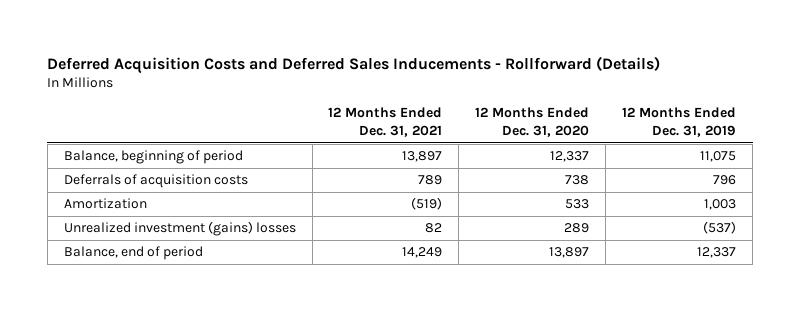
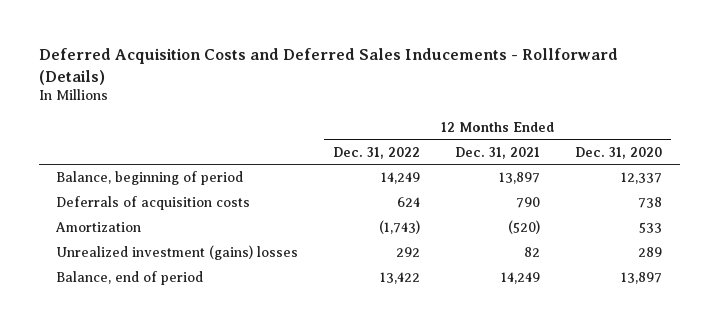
[622,107,737,138] 12 Months Ended Dec. 31, 2019 -> none
none -> [333,146,421,159] Dec. 31, 2022
[418,175,443,186] 789 -> [516,197,541,209] 790
[411,197,443,211] (519) -> [508,220,541,235] (520)

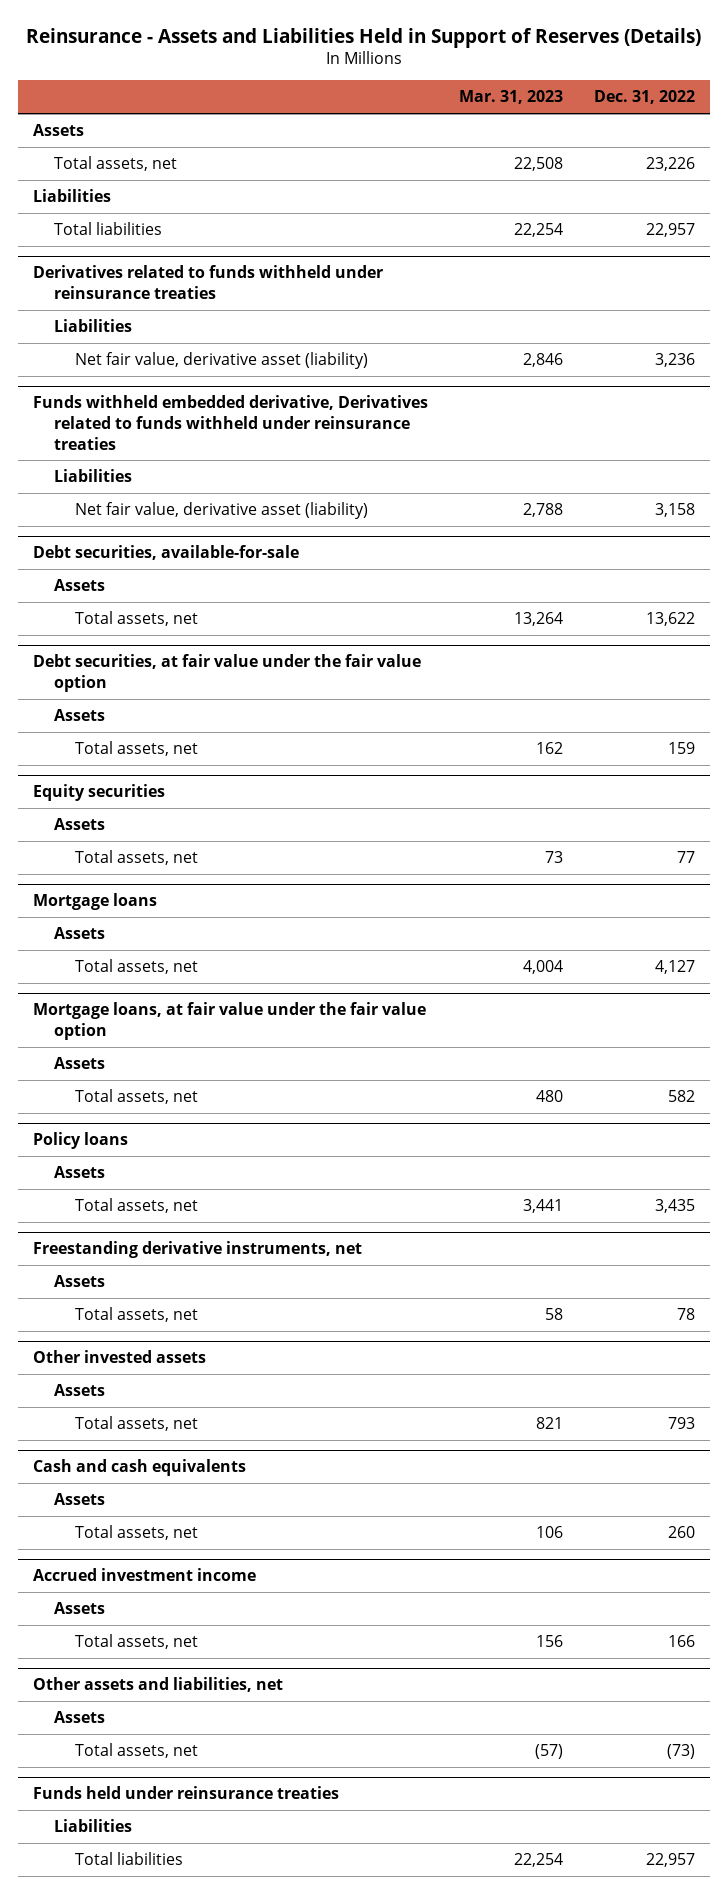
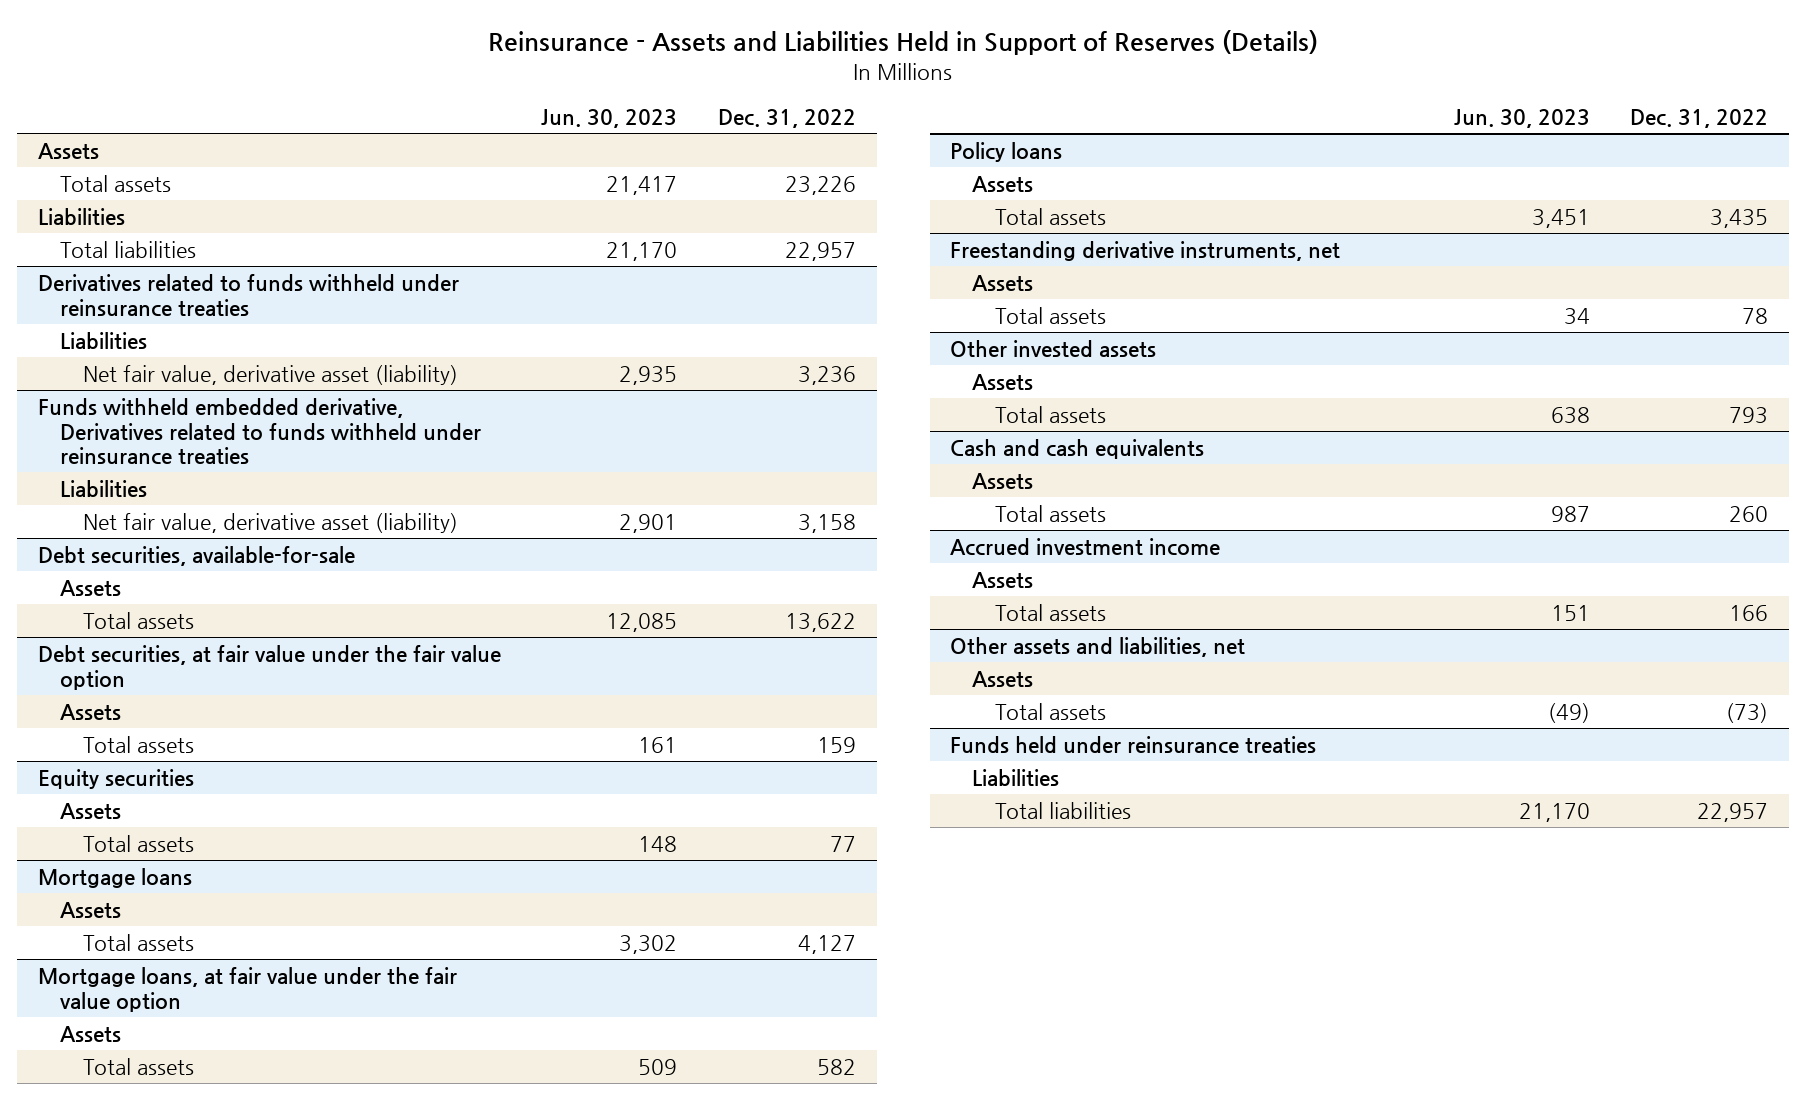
[459,90,564,105] Mar. 31, 2023 -> none
none -> [541,109,678,129] Jun. 30, 2023
[54,156,178,172] Total assets, net -> [60,174,172,192] Total assets
[75,611,199,627] Total assets, net -> [82,611,194,629] Total assets
[75,741,199,757] Total assets, net -> [82,735,194,753] Total assets
[75,850,199,866] Total assets, net -> [82,834,194,852] Total assets
[75,959,199,975] Total assets, net -> [82,933,194,951] Total assets
[75,1089,199,1105] Total assets, net -> [82,1057,194,1075] Total assets
[75,1198,199,1214] Total assets, net -> [994,207,1106,225] Total assets
[75,1307,199,1323] Total assets, net -> [994,306,1106,324] Total assets
[75,1416,199,1432] Total assets, net -> [994,405,1106,423] Total assets
[75,1525,199,1541] Total assets, net -> [994,504,1106,522] Total assets
[75,1634,199,1650] Total assets, net -> [994,603,1106,621] Total assets
[75,1743,199,1759] Total assets, net -> [994,702,1106,720] Total assets

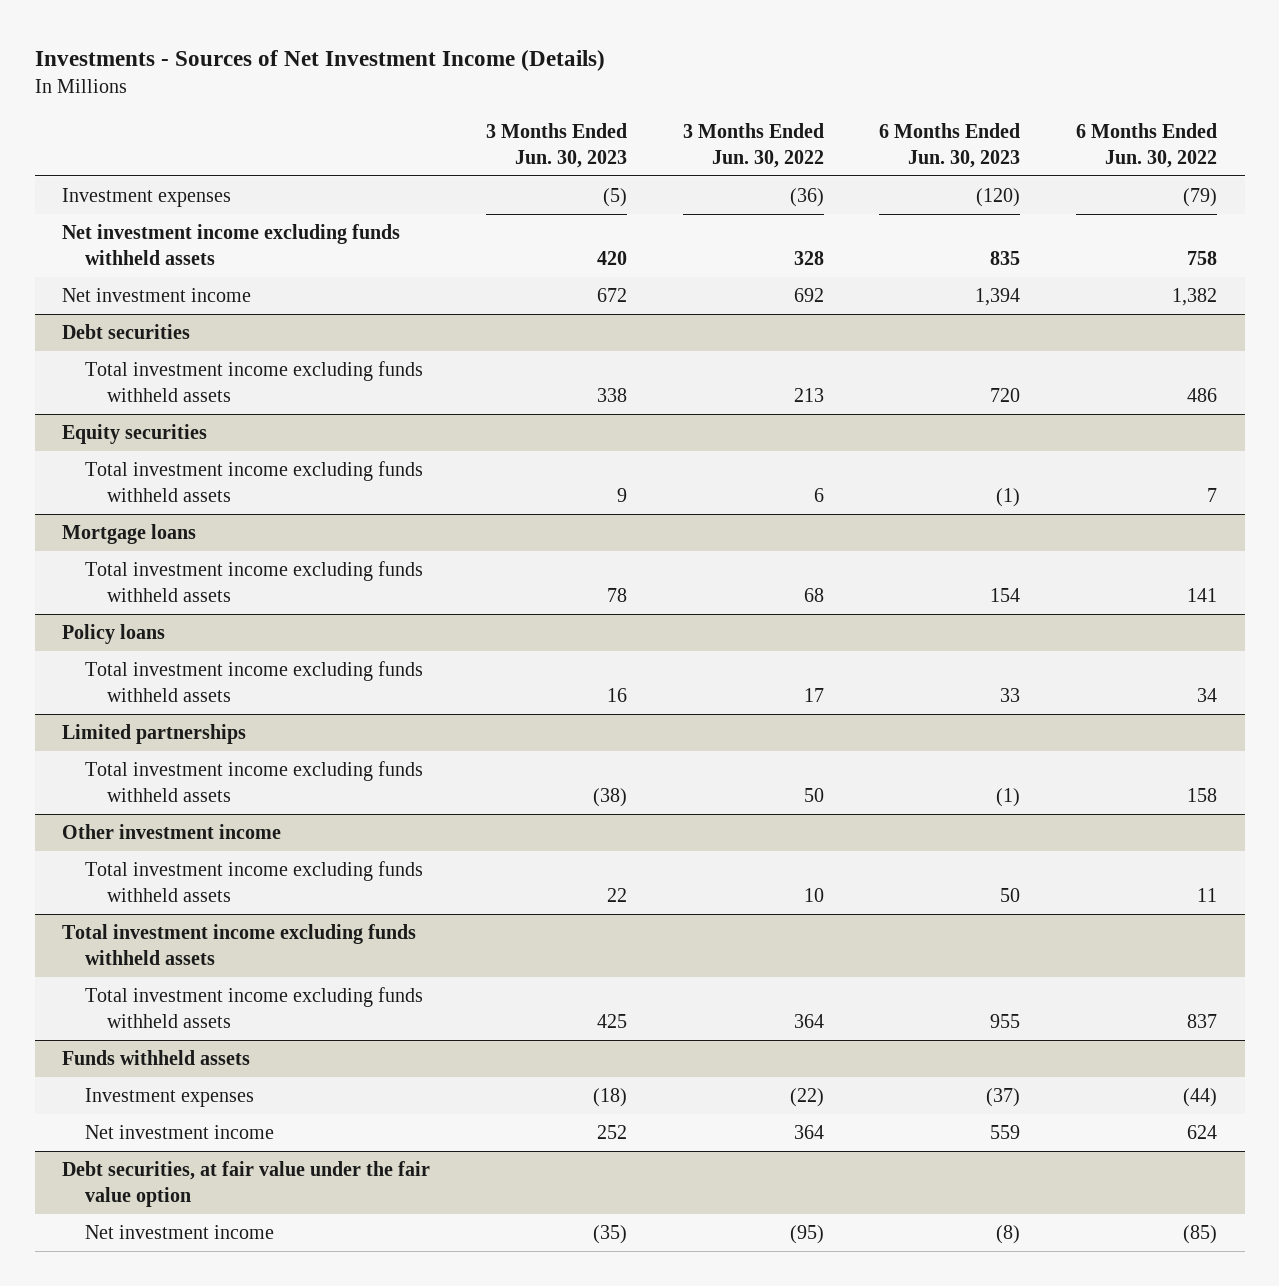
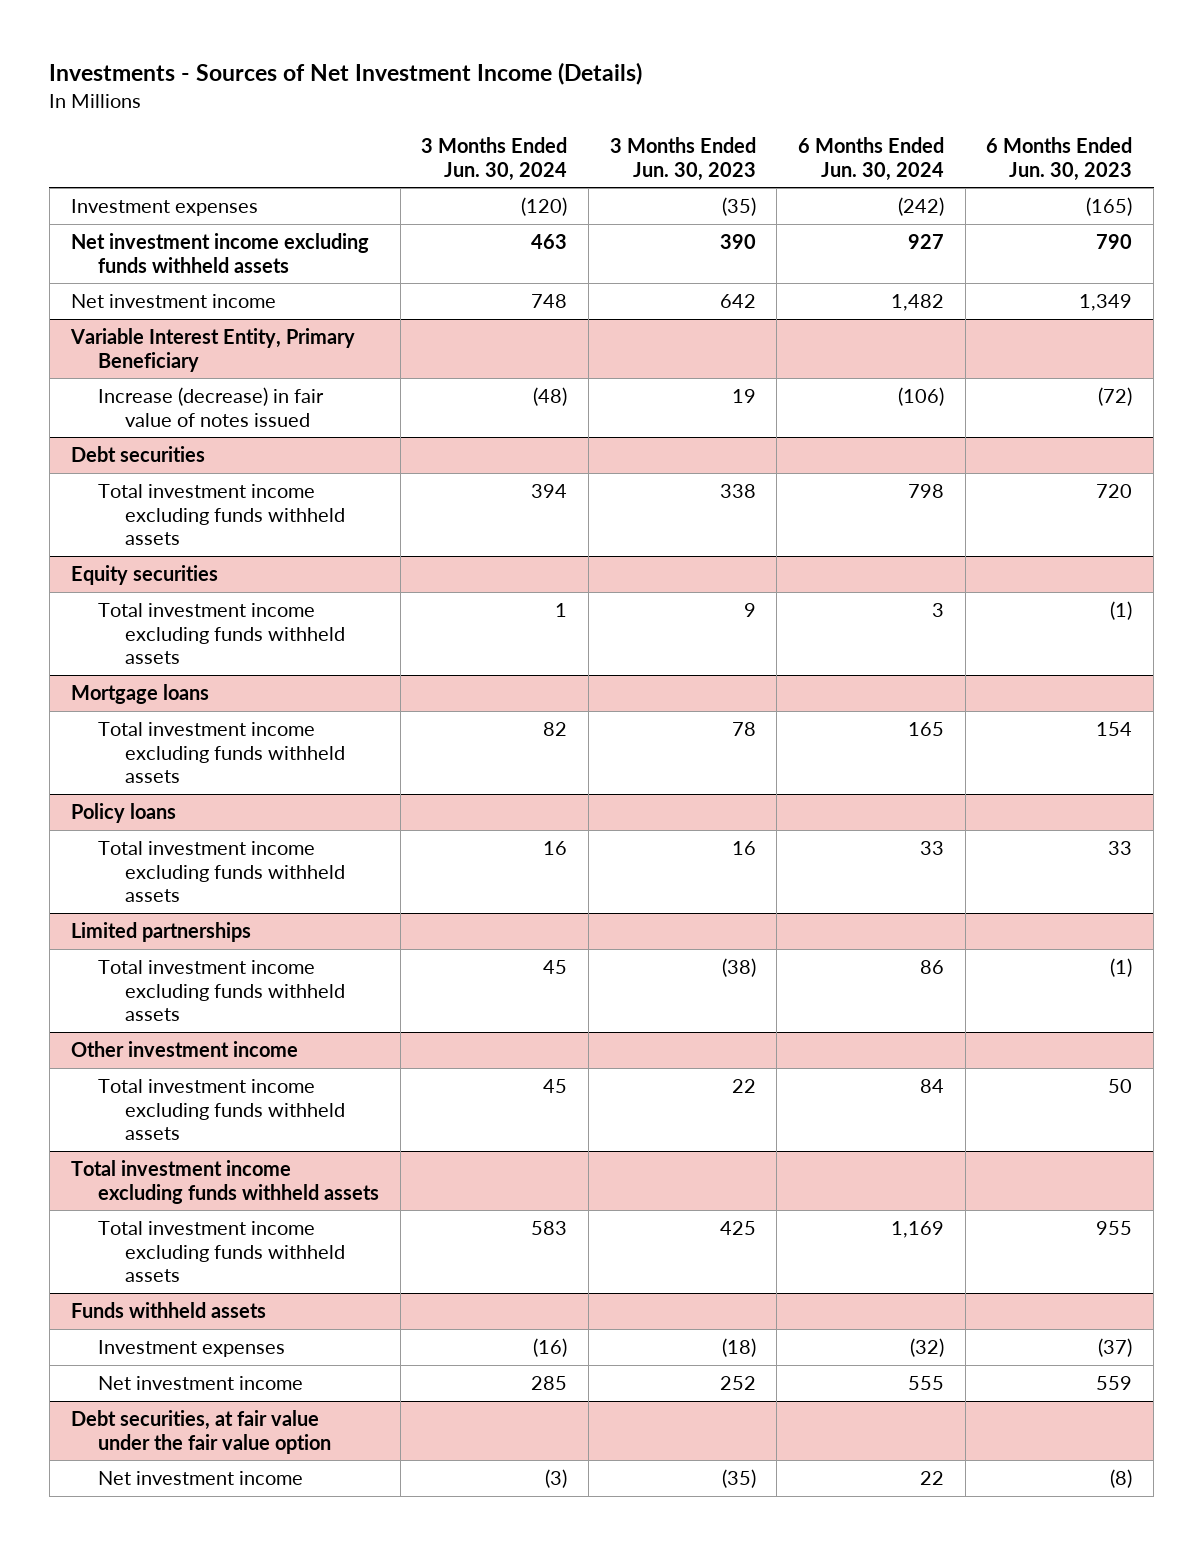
[682,122,824,169] 3 Months Ended Jun. 30, 2022 -> none
[1075,122,1217,169] 6 Months Ended Jun. 30, 2022 -> none
none -> [421,137,568,181] 3 Months Ended Jun. 30, 2024
none -> [797,137,944,181] 6 Months Ended Jun. 30, 2024
[602,187,627,207] (5) -> [721,197,756,217] (35)
[976,187,1021,207] (120) -> [1086,197,1133,217] (165)
[596,250,627,265] 420 -> [719,234,756,250] 390
[990,250,1021,265] 835 -> [1096,234,1133,250] 790
[596,287,627,302] 672 -> [719,294,756,309] 642
[975,287,1021,306] 1,394 -> [1079,294,1133,312] 1,349
none -> [69,328,355,372] Variable Interest Entity, Primary Beneficiary
none -> [97,387,324,427] Increase (decrease) in fair value of notes issued

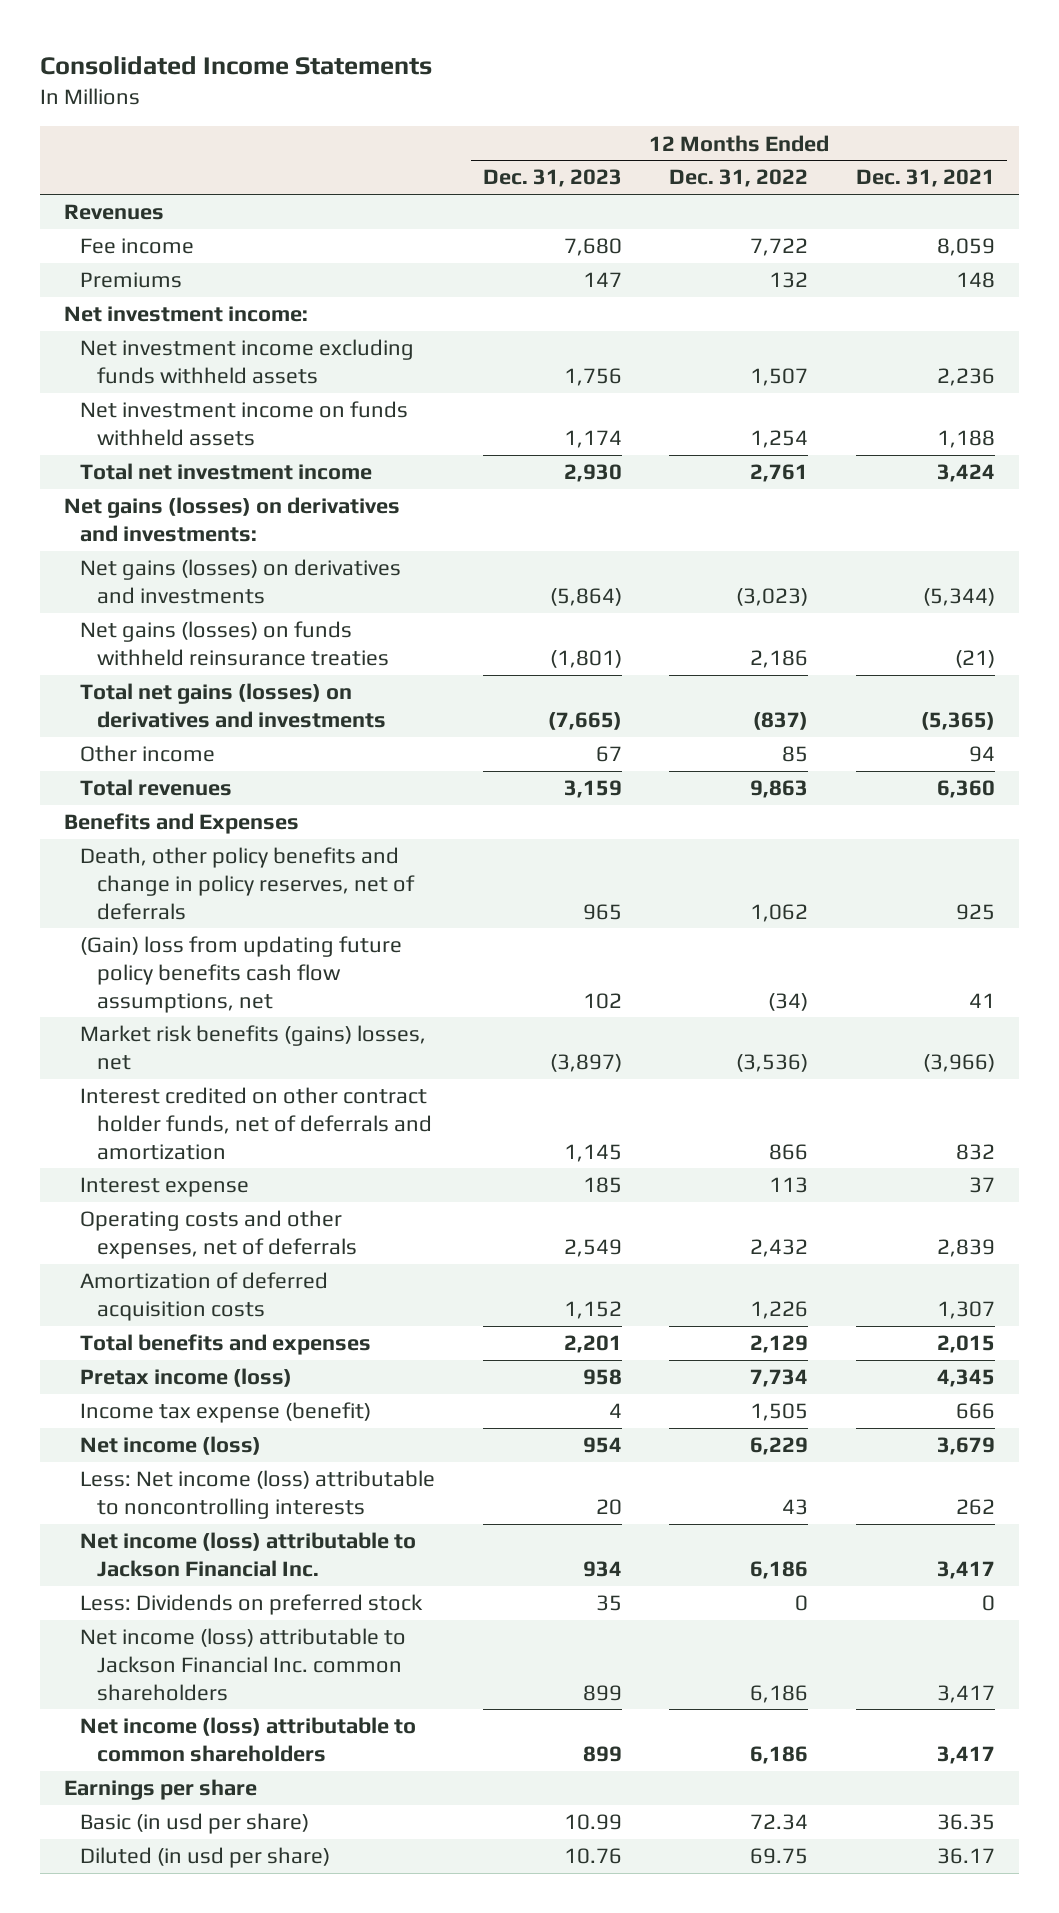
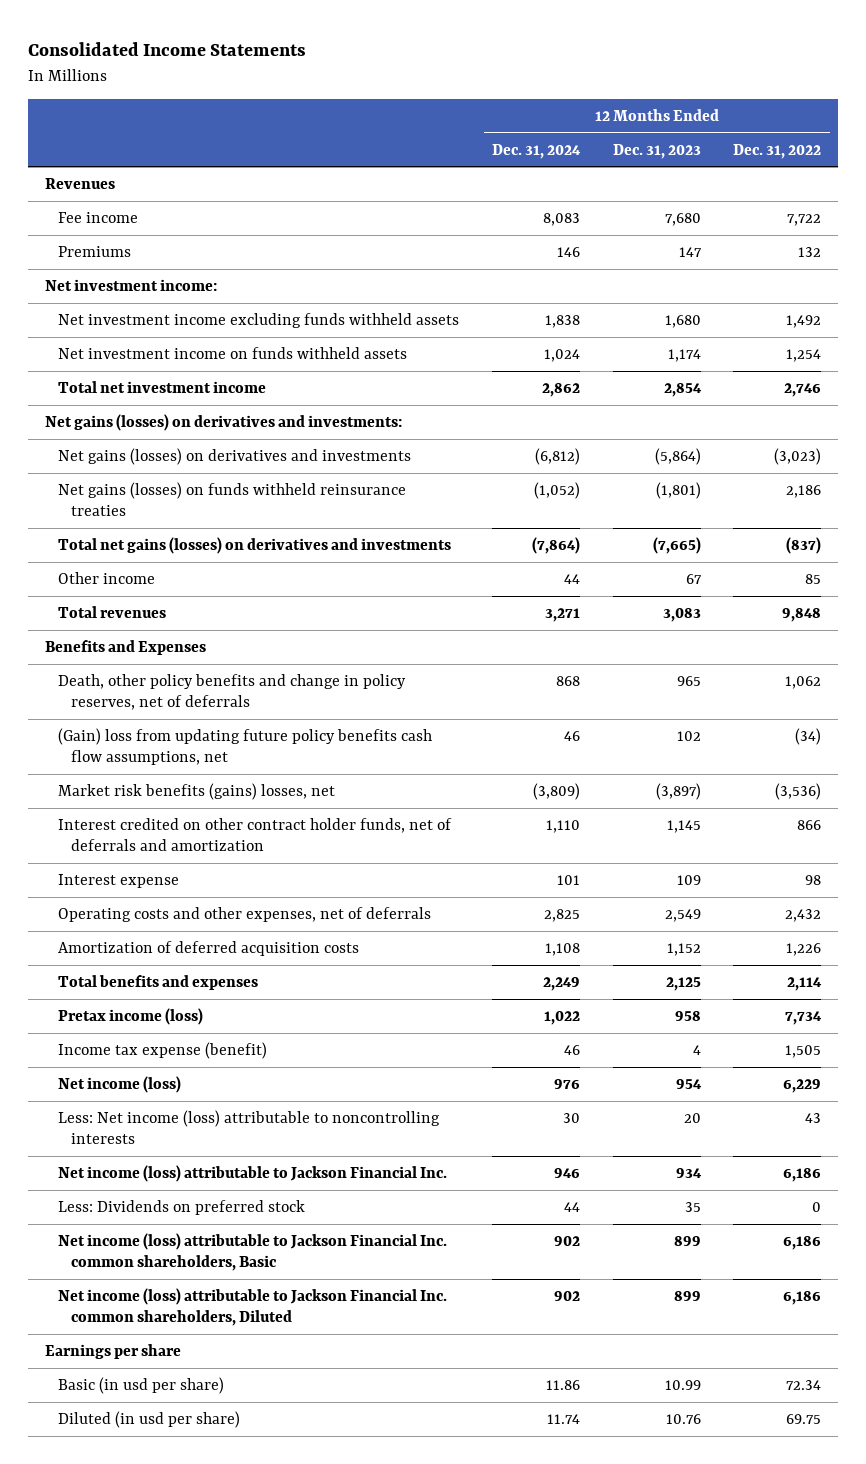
[855,169,995,188] Dec. 31, 2021 -> none
none -> [491,143,581,159] Dec. 31, 2024
[563,367,622,386] 1,756 -> [664,314,701,328] 1,680
[750,367,809,386] 1,507 -> [786,314,822,328] 1,492
[563,464,622,483] 2,930 -> [663,382,702,397] 2,854
[750,464,809,483] 2,761 -> [784,382,822,397] 2,746
[563,780,622,799] 3,159 -> [662,607,701,622] 3,083
[750,780,809,799] 9,863 -> [782,607,822,622] 9,848
[582,1177,622,1194] 185 -> [676,874,701,885] 109
[769,1177,809,1194] 113 -> [805,874,822,885] 98
[563,1335,622,1354] 2,201 -> [665,976,701,991] 2,125
[750,1335,809,1354] 2,129 -> [787,976,823,991] 2,114
[80,1628,407,1701] Net income (loss) attributable to Jackson Financial Inc. common shareholders -> [57,1232,447,1272] Net income (loss) attributable to Jackson Financial Inc. common shareholders, Basic
[80,1717,417,1762] Net income (loss) attributable to common shareholders -> [57,1287,447,1327] Net income (loss) attributable to Jackson Financial Inc. common shareholders, Diluted

